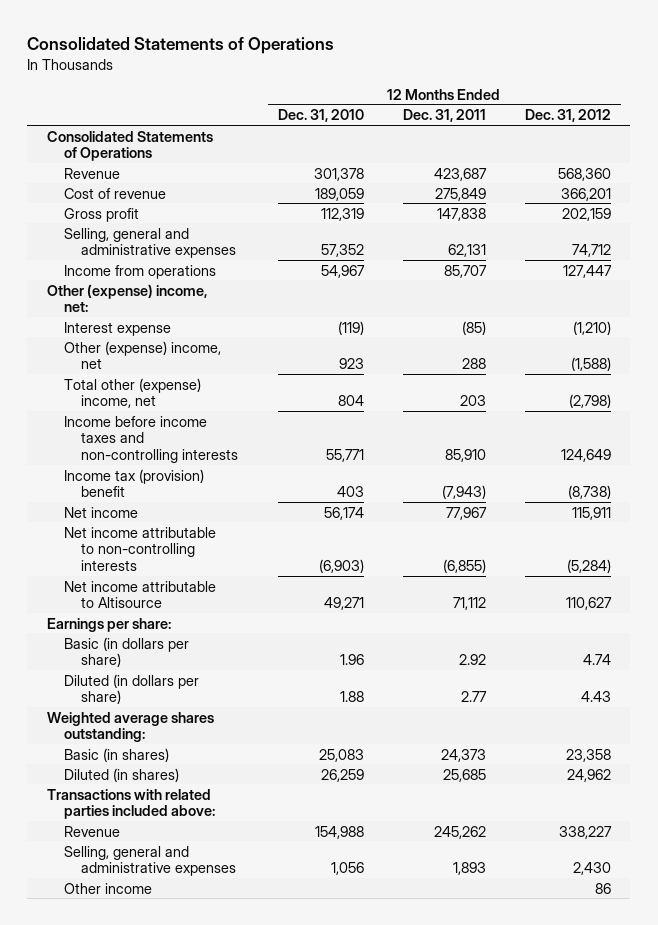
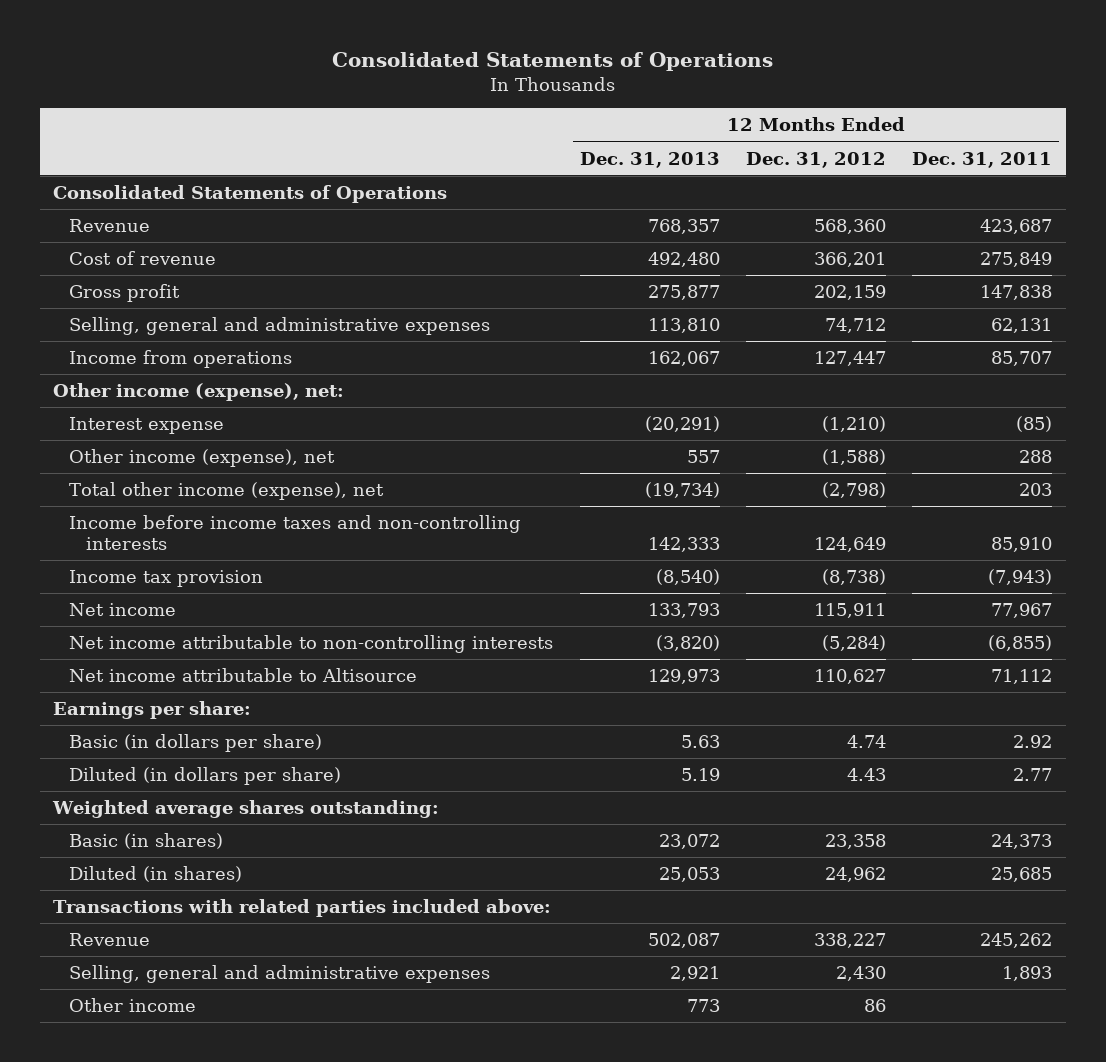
[277,109,364,123] Dec. 31, 2010 -> none
none -> [579,151,720,168] Dec. 31, 2013
[46,283,207,313] Other (expense) income, net: -> [53,383,345,402] Other income (expense), net:
[64,340,222,370] Other (expense) income, net -> [69,449,336,468] Other income (expense), net
[64,377,202,409] Total other (expense) income, net -> [69,482,385,501] Total other income (expense), net
[64,468,205,498] Income tax (provision) benefit -> [69,570,264,588] Income tax provision

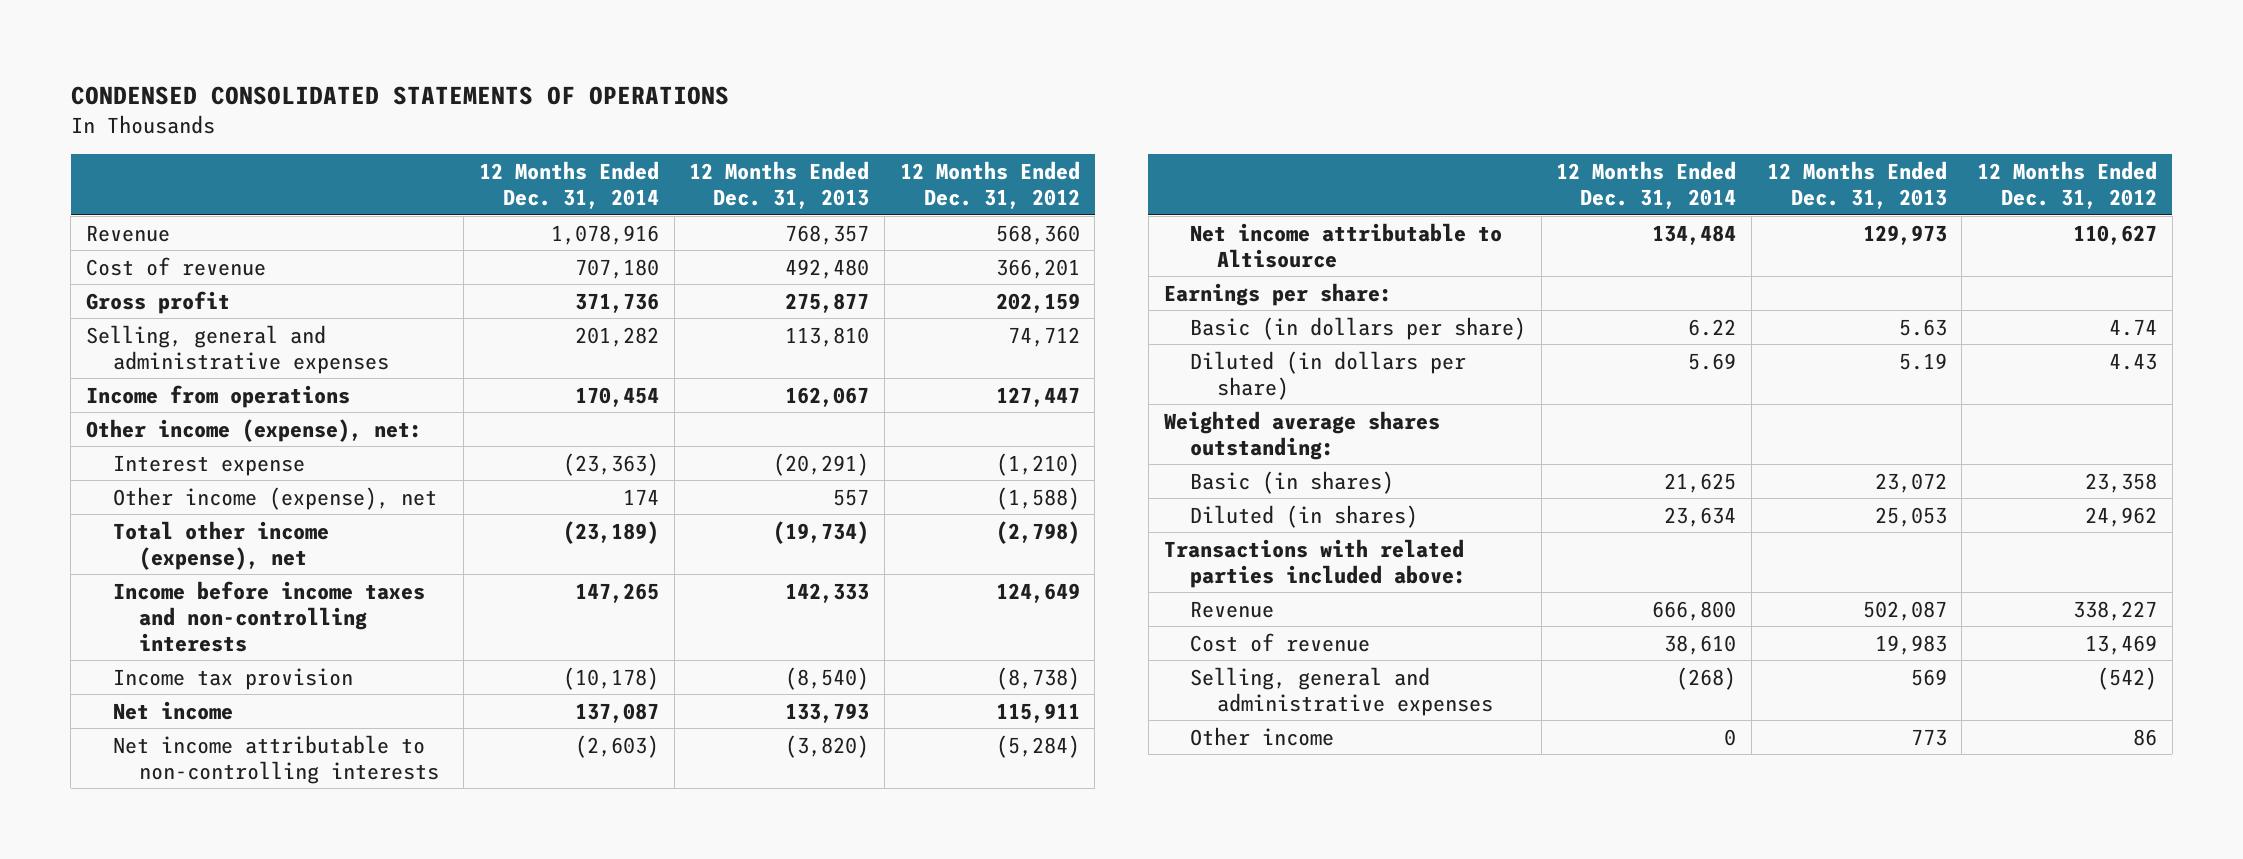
[331,52,773,72] Consolidated Statements of Operations -> [70,86,729,106] CONDENSED CONSOLIDATED STATEMENTS OF OPERATIONS
[912,151,1053,168] Dec. 31, 2011 -> none
none -> [478,160,659,209] 12 Months Ended Dec. 31, 2014
[53,185,448,204] Consolidated Statements of Operations -> none
none -> [1190,632,1371,652] Cost of revenue
[669,966,720,982] 2,921 -> [1910,668,1947,686] 569
[836,966,887,982] 2,430 -> [2097,666,2158,690] (542)

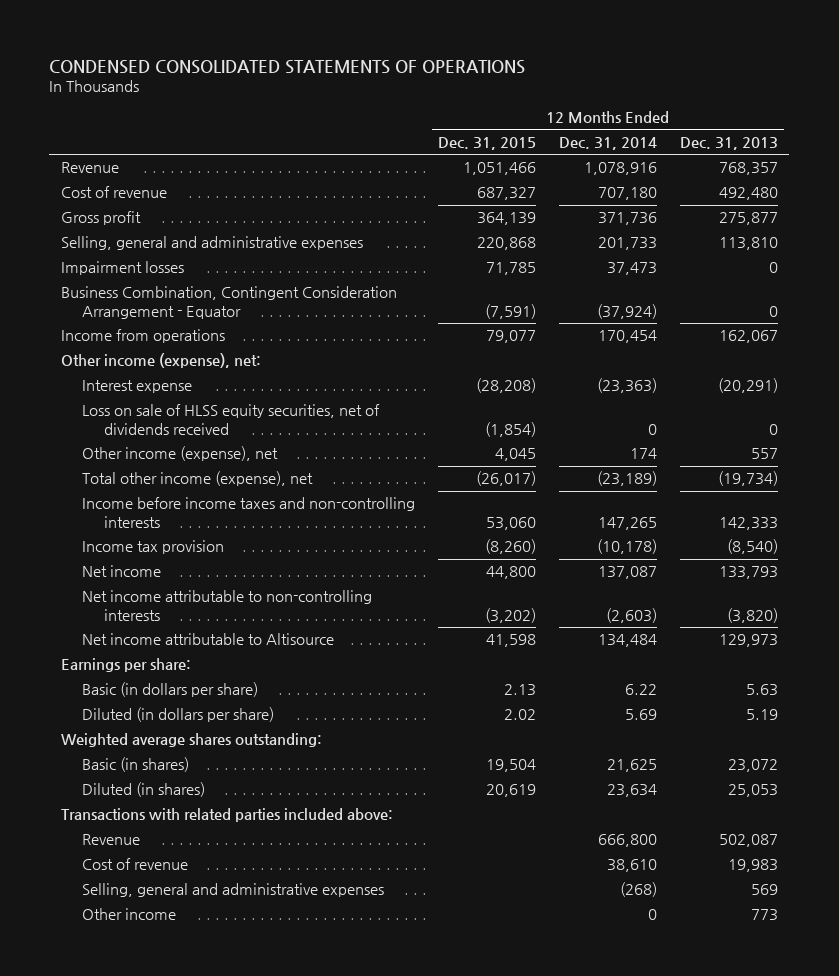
[899,160,1080,209] 12 Months Ended Dec. 31, 2012 -> none
none -> [438,137,537,151] Dec. 31, 2015
[574,326,659,347] 201,282 -> [597,237,657,251] 201,733
none -> [60,261,184,276] Impairment losses
none -> [60,286,397,319] Business Combination, Contingent Consideration Arrangement - Equator
none -> [82,404,381,435] Loss on sale of HLSS equity securities, net of dividends received

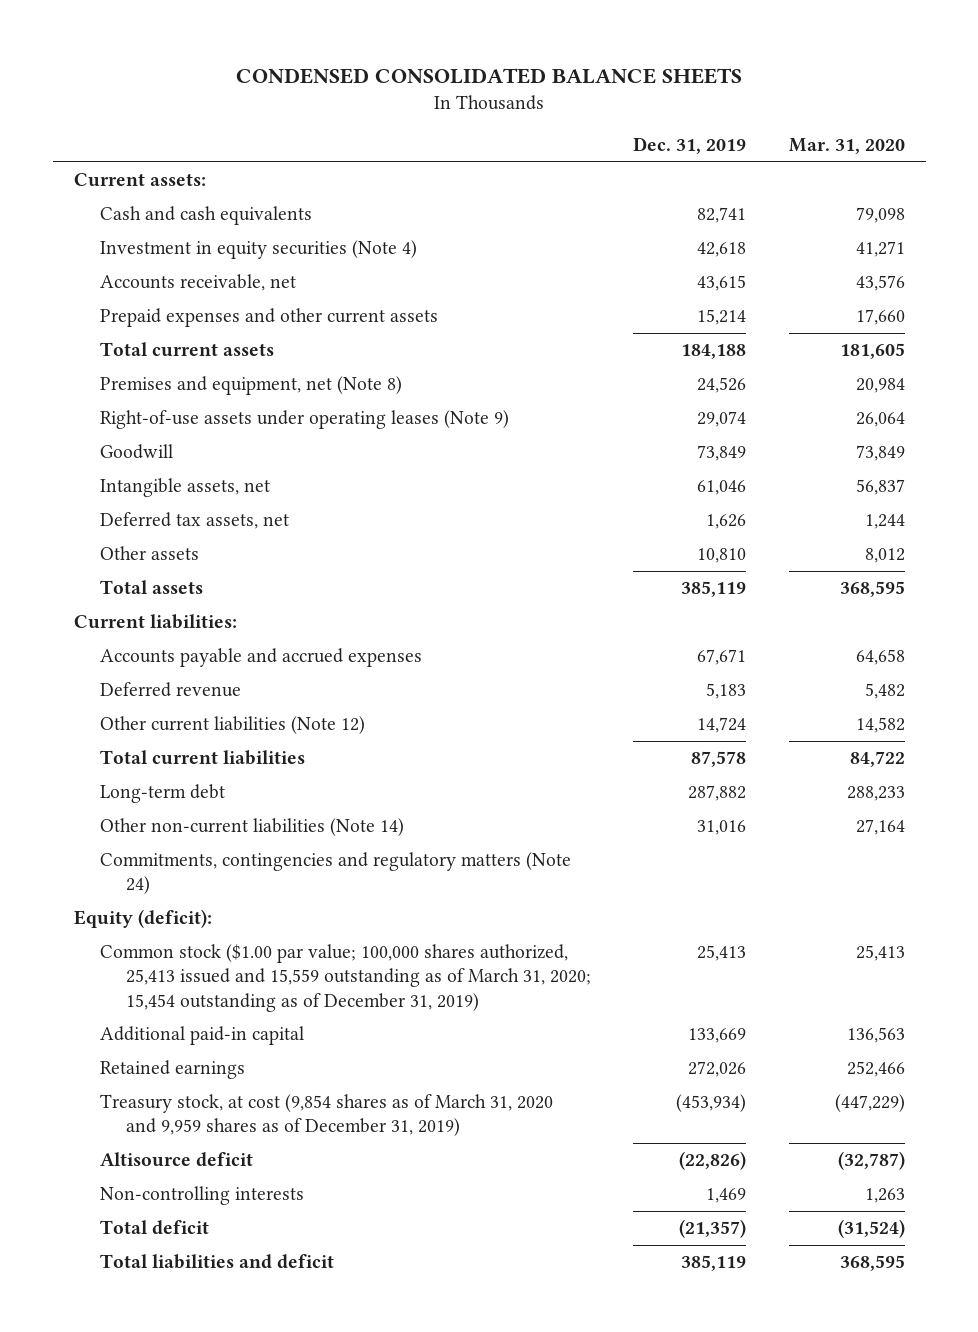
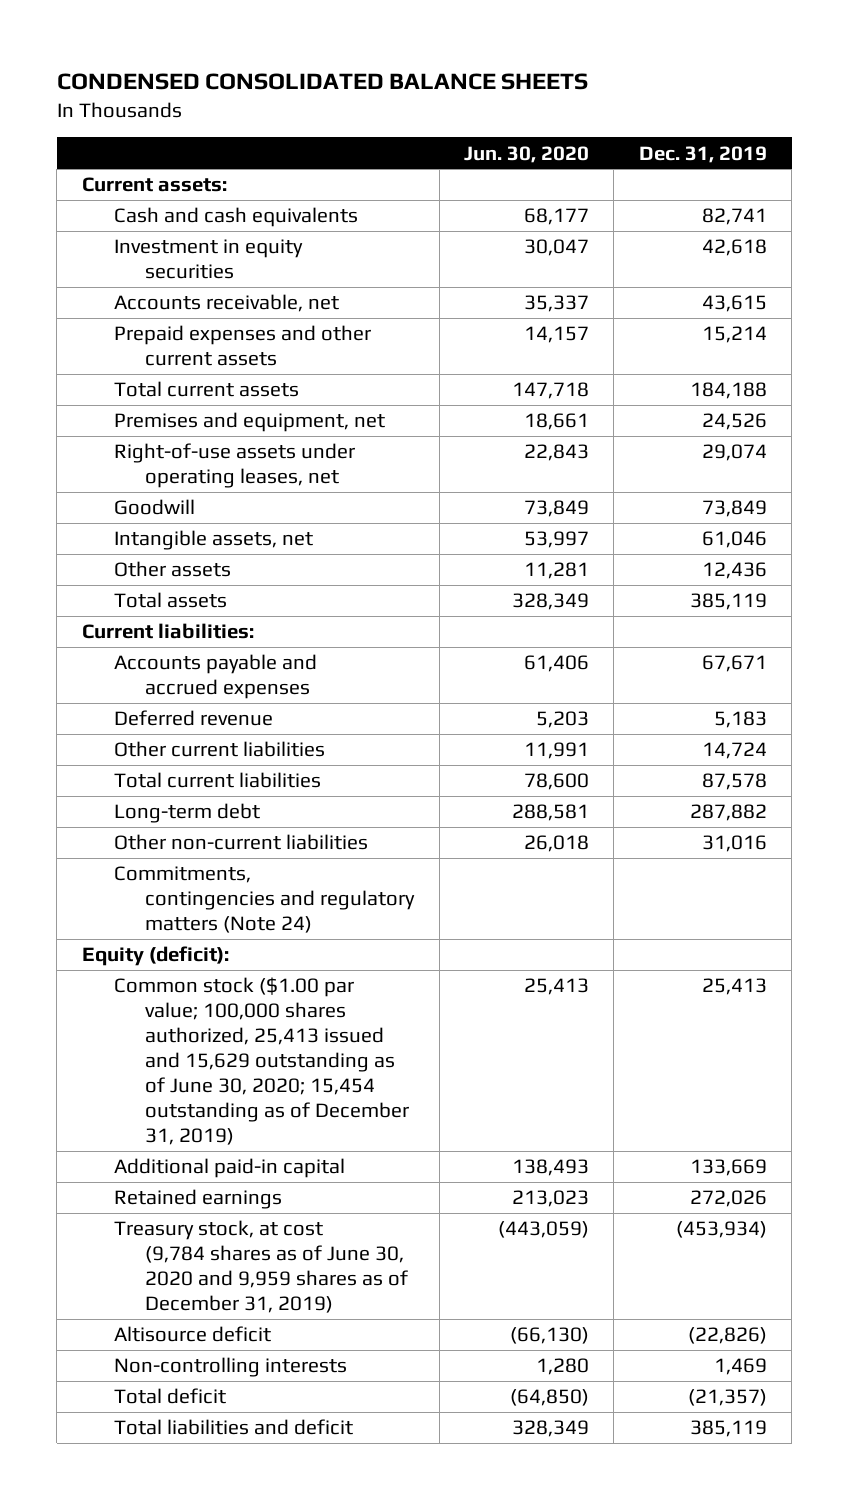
[788,137,905,154] Mar. 31, 2020 -> none
none -> [464,145,590,163] Jun. 30, 2020
[99,240,417,260] Investment in equity securities (Note 4) -> [113,239,303,280] Investment in equity securities
[99,376,402,396] Premises and equipment, net (Note 8) -> [113,412,385,433] Premises and equipment, net
[99,410,509,430] Right-of-use assets under operating leases (Note 9) -> [113,443,355,489] Right-of-use assets under operating leases, net
[99,512,289,530] Deferred tax assets, net -> none
[697,548,747,564] 10,810 -> [701,562,767,580] 12,436
[99,716,365,735] Other current liabilities (Note 12) -> [113,741,325,758] Other current liabilities
[99,818,404,837] Other non-current liabilities (Note 14) -> [113,834,368,851] Other non-current liabilities
[99,944,591,1012] Common stock ($1.00 par value; 100,000 shares authorized, 25,413 issued and 15,559 outstanding as of March 31, 2020; 15,454 outstanding as of December 31, 2019) -> [113,977,410,1146] Common stock ($1.00 par value; 100,000 shares authorized, 25,413 issued and 15,629 outstanding as of June 30, 2020; 15,454 outstanding as of December 31, 2019)
[99,1094,553,1137] Treasury stock, at cost (9,854 shares as of March 31, 2020 and 9,959 shares as of December 31, 2019) -> [113,1220,409,1314] Treasury stock, at cost (9,784 shares as of June 30, 2020 and 9,959 shares as of December 31, 2019)

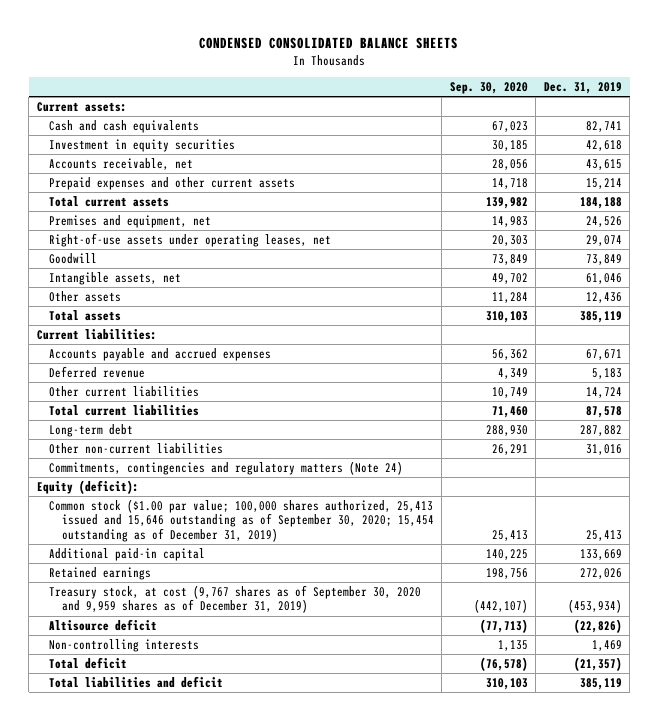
[464,145,590,163] Jun. 30, 2020 -> none
none -> [449,82,528,95] Sep. 30, 2020
[113,977,410,1146] Common stock ($1.00 par value; 100,000 shares authorized, 25,413 issued and 15,629 outstanding as of June 30, 2020; 15,454 outstanding as of December 31, 2019) -> [49,498,434,542] Common stock ($1.00 par value; 100,000 shares authorized, 25,413 issued and 15,646 outstanding as of September 30, 2020; 15,454 outstanding as of December 31, 2019)
[113,1220,409,1314] Treasury stock, at cost (9,784 shares as of June 30, 2020 and 9,959 shares as of December 31, 2019) -> [49,584,422,614] Treasury stock, at cost (9,767 shares as of September 30, 2020 and 9,959 shares as of December 31, 2019)

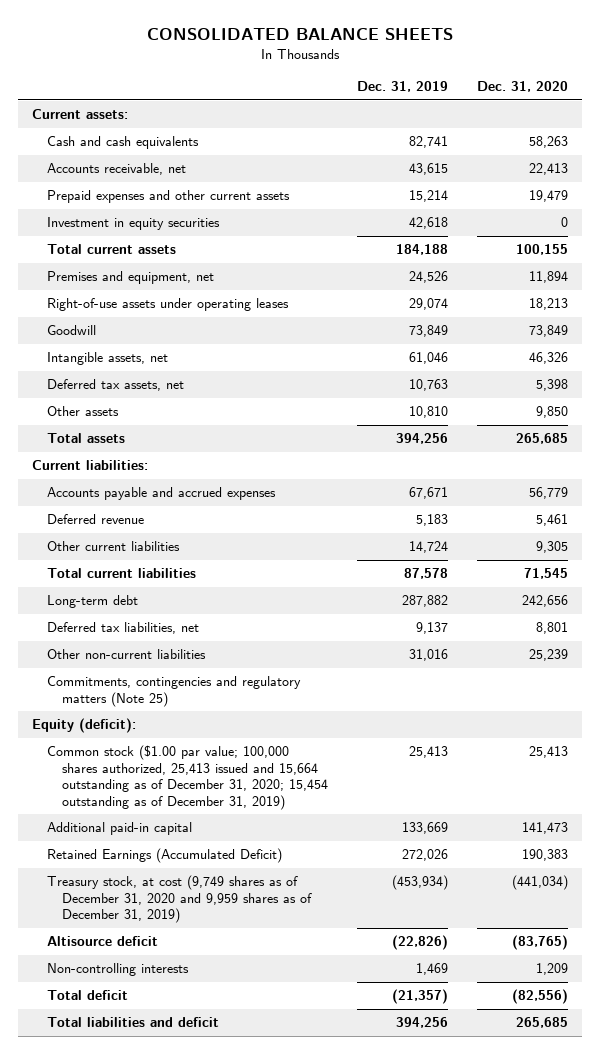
[199,36,459,49] CONDENSED CONSOLIDATED BALANCE SHEETS -> [146,27,453,40] CONSOLIDATED BALANCE SHEETS
[449,82,528,95] Sep. 30, 2020 -> none
none -> [476,81,568,93] Dec. 31, 2020
[49,138,236,152] Investment in equity securities -> [47,217,221,231] Investment in equity securities
[49,232,332,247] Right-of-use assets under operating leases, net -> [47,298,290,312] Right-of-use assets under operating leases
none -> [47,379,185,392] Deferred tax assets, net
[585,291,622,303] 12,436 -> [409,406,449,419] 10,810
[579,310,622,323] 385,119 -> [396,433,449,445] 394,256
none -> [47,622,200,635] Deferred tax liabilities, net
[49,460,404,475] Commitments, contingencies and regulatory matters (Note 24) -> [47,676,302,707] Commitments, contingencies and regulatory matters (Note 25)
[49,498,434,542] Common stock ($1.00 par value; 100,000 shares authorized, 25,413 issued and 15,646 outstanding as of September 30, 2020; 15,454 outstanding as of December 31, 2019) -> [47,745,329,810] Common stock ($1.00 par value; 100,000 shares authorized, 25,413 issued and 15,664 outstanding as of December 31, 2020; 15,454 outstanding as of December 31, 2019)
[49,566,152,580] Retained earnings -> [47,848,283,864] Retained Earnings (Accumulated Deficit)
[49,584,422,614] Treasury stock, at cost (9,767 shares as of September 30, 2020 and 9,959 shares as of December 31, 2019) -> [47,875,313,924] Treasury stock, at cost (9,749 shares as of December 31, 2020 and 9,959 shares as of December 31, 2019)
[579,677,622,690] 385,119 -> [396,1017,449,1029] 394,256

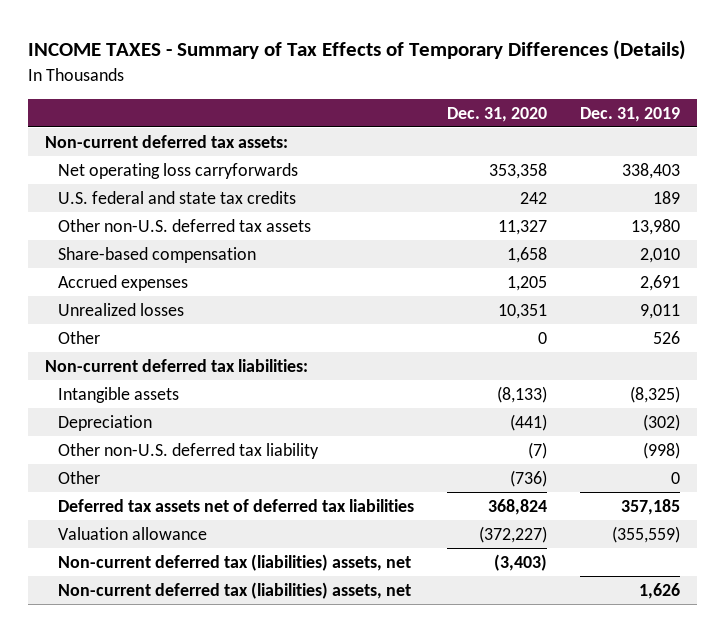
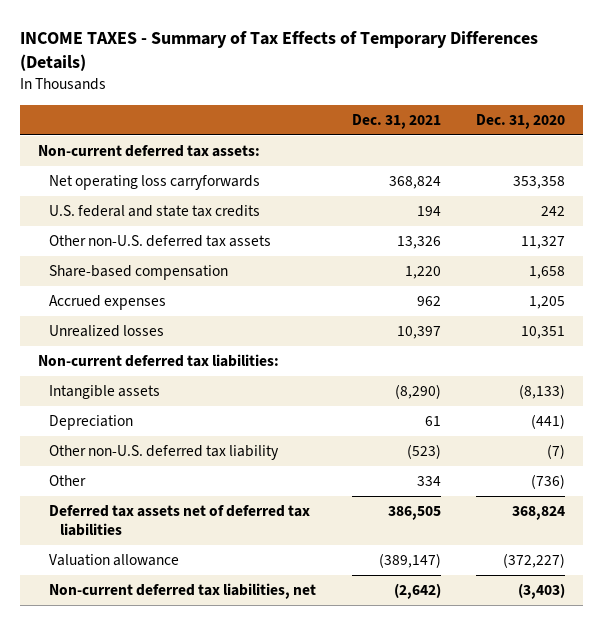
[580,106,681,122] Dec. 31, 2019 -> none
none -> [351,114,441,130] Dec. 31, 2021
[57,331,100,345] Other -> none
[57,582,411,600] Non-current deferred tax (liabilities) assets, net -> none
[57,554,411,572] Non-current deferred tax (liabilities) assets, net -> [49,583,317,600] Non-current deferred tax liabilities, net

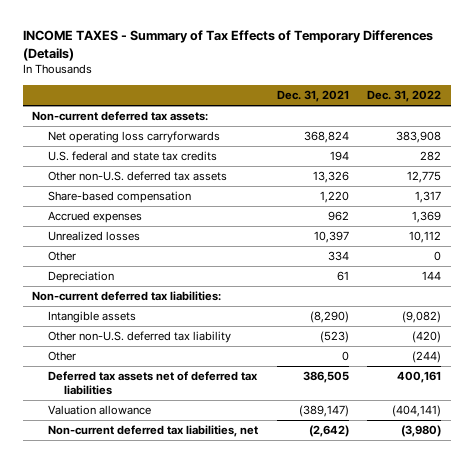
[476,114,566,130] Dec. 31, 2020 -> none
none -> [367,89,442,102] Dec. 31, 2022
[49,475,87,487] Other -> [47,251,76,262] Other
[49,415,134,431] Depreciation -> [47,271,114,284] Depreciation
none -> [47,351,76,362] Other

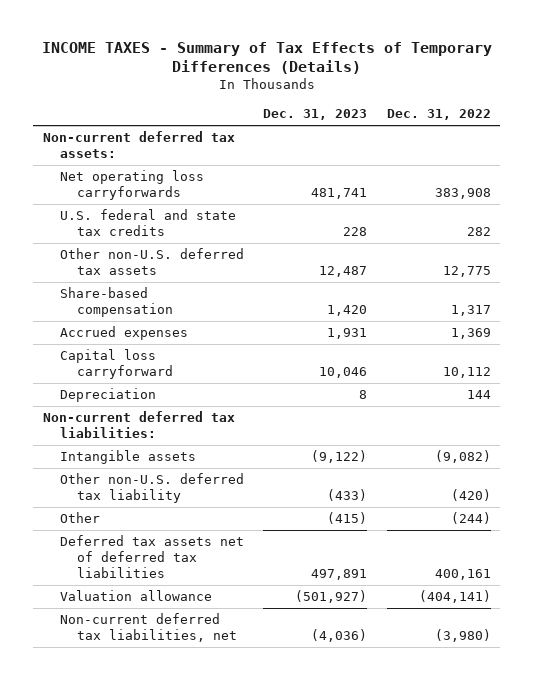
[276,89,349,102] Dec. 31, 2021 -> none
none -> [263,108,368,120] Dec. 31, 2023
[47,251,76,262] Other -> none
[47,231,140,242] Unrealized losses -> [59,349,173,380] Capital loss carryforward

